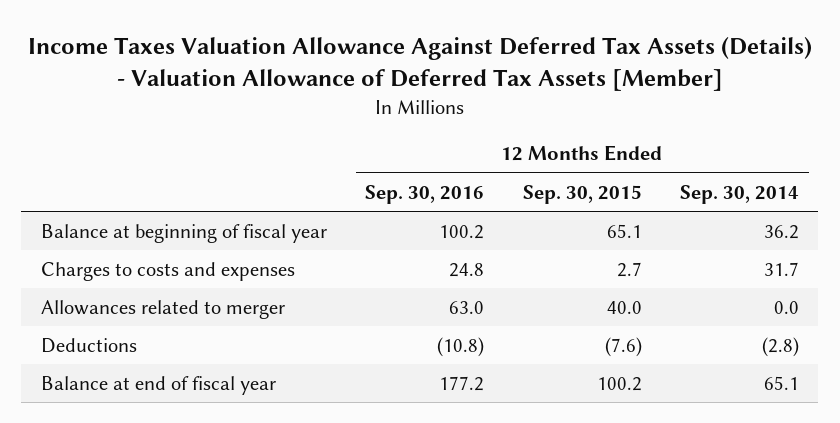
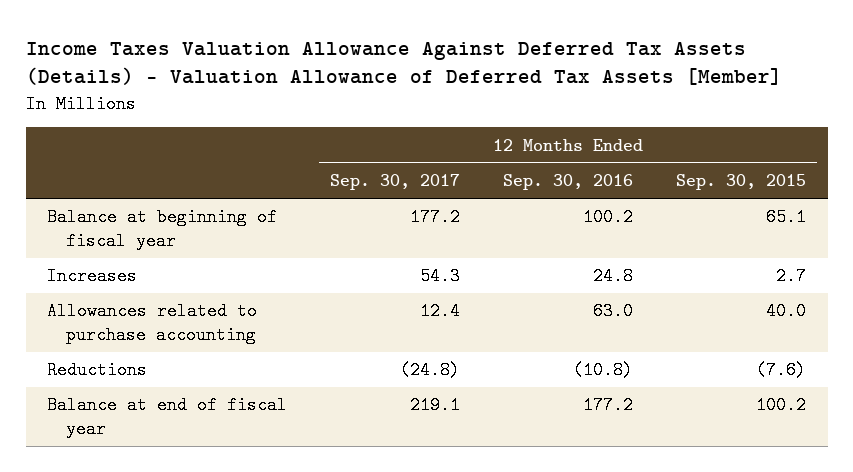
[680,184,800,204] Sep. 30, 2014 -> none
none -> [330,174,461,191] Sep. 30, 2017
[40,261,295,281] Charges to costs and expenses -> [47,267,138,286] Increases
[40,299,285,319] Allowances related to merger -> [47,302,258,344] Allowances related to purchase accounting
[40,337,137,353] Deductions -> [47,361,148,380] Reductions

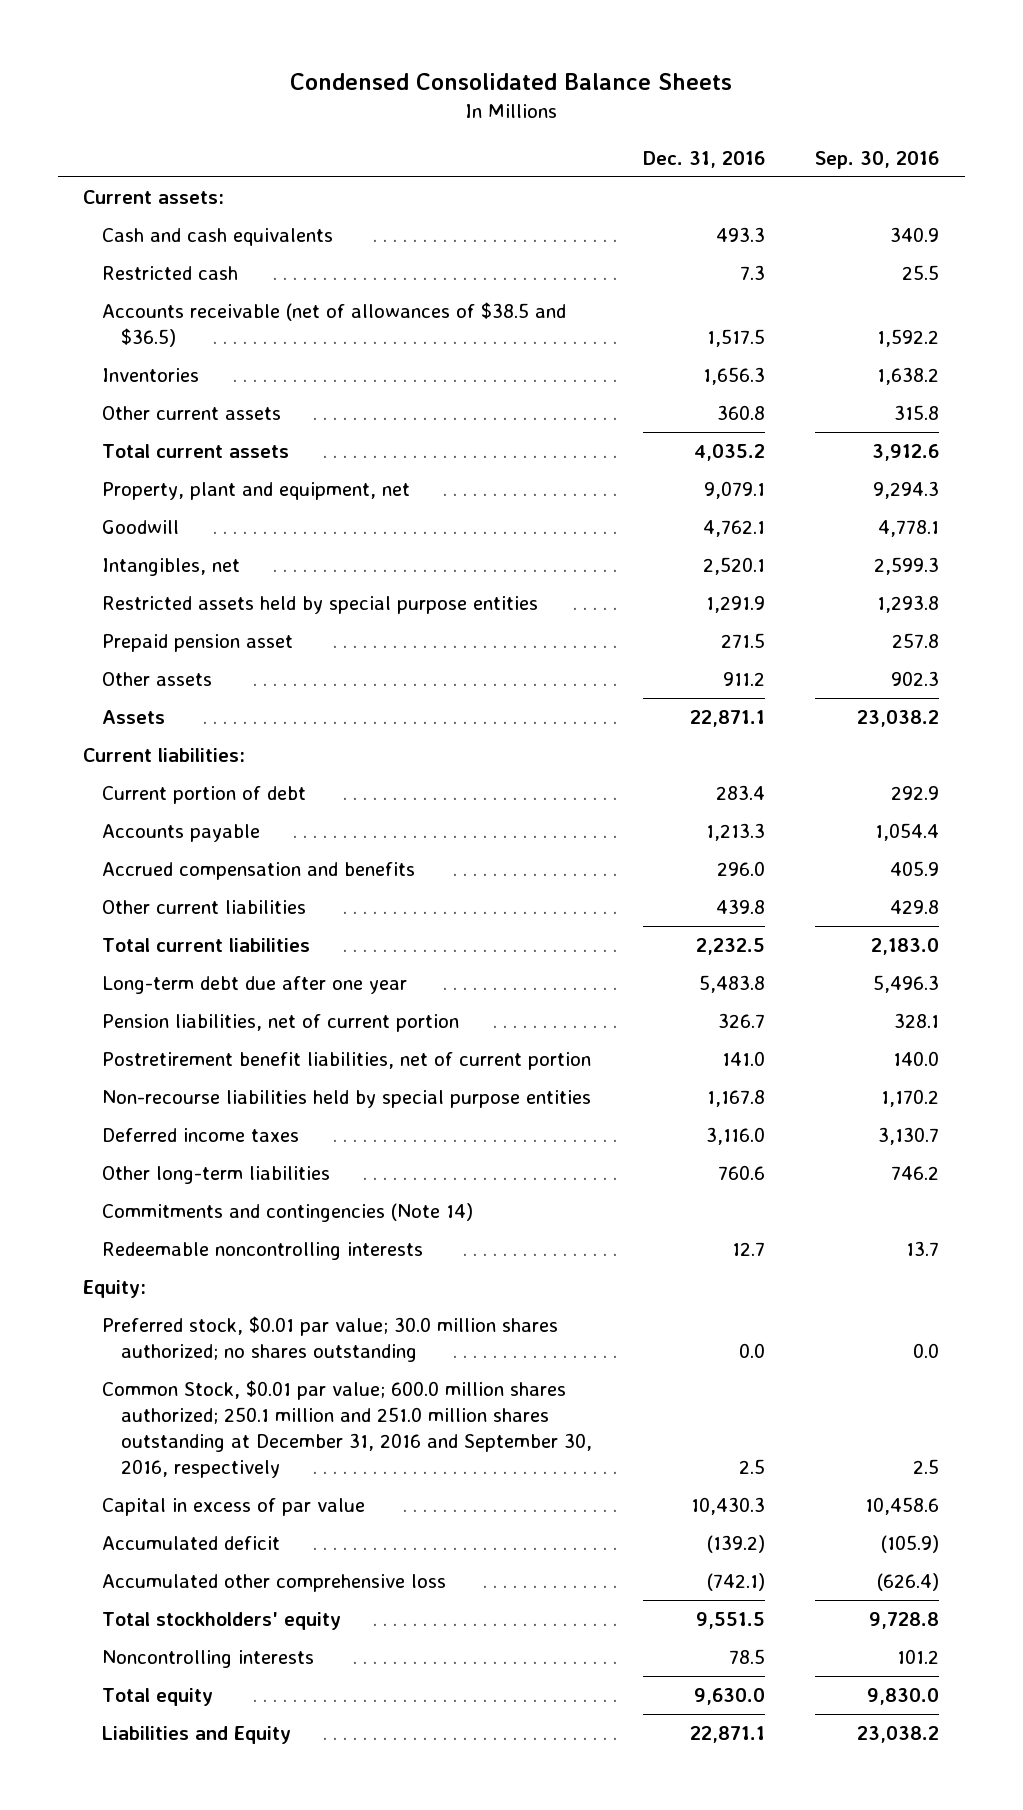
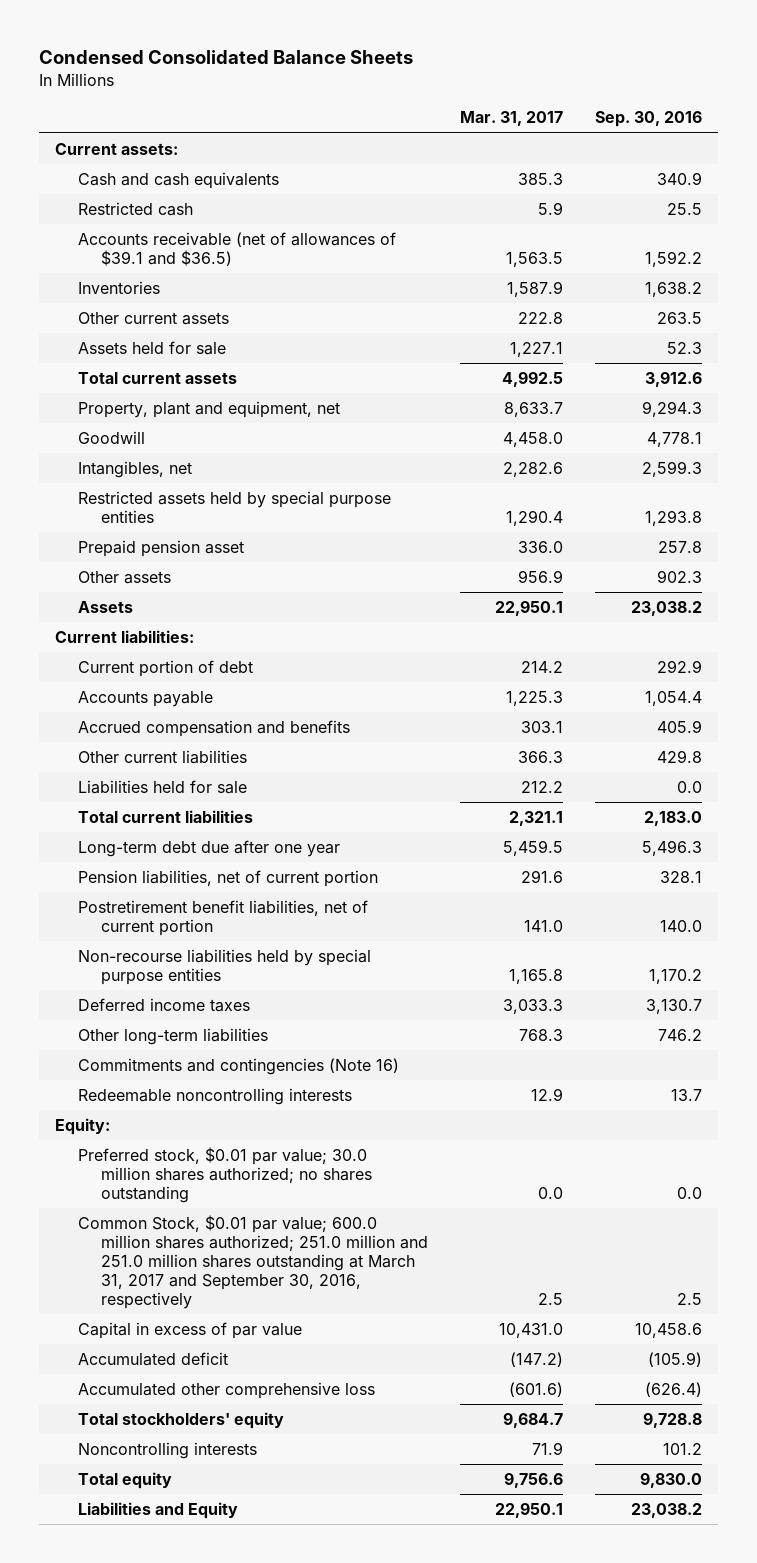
[642,150,765,168] Dec. 31, 2016 -> none
none -> [460,111,564,127] Mar. 31, 2017
[102,301,567,347] Accounts receivable (net of allowances of $38.5 and $36.5) -> [78,232,397,267] Accounts receivable (net of allowances of $39.1 and $36.5)
[894,404,940,420] 315.8 -> [657,312,703,325] 263.5
none -> [78,341,227,356] Assets held for sale
none -> [78,780,248,795] Liabilities held for sale
[102,1202,474,1222] Commitments and contingencies (Note 14) -> [78,1058,400,1076] Commitments and contingencies (Note 16)
[102,1379,593,1478] Common Stock, $0.01 par value; 600.0 million shares authorized; 250.1 million and 251.0 million shares outstanding at December 31, 2016 and September 30, 2016, respectively -> [78,1215,429,1310] Common Stock, $0.01 par value; 600.0 million shares authorized; 251.0 million and 251.0 million shares outstanding at March 31, 2017 and September 30, 2016, respectively

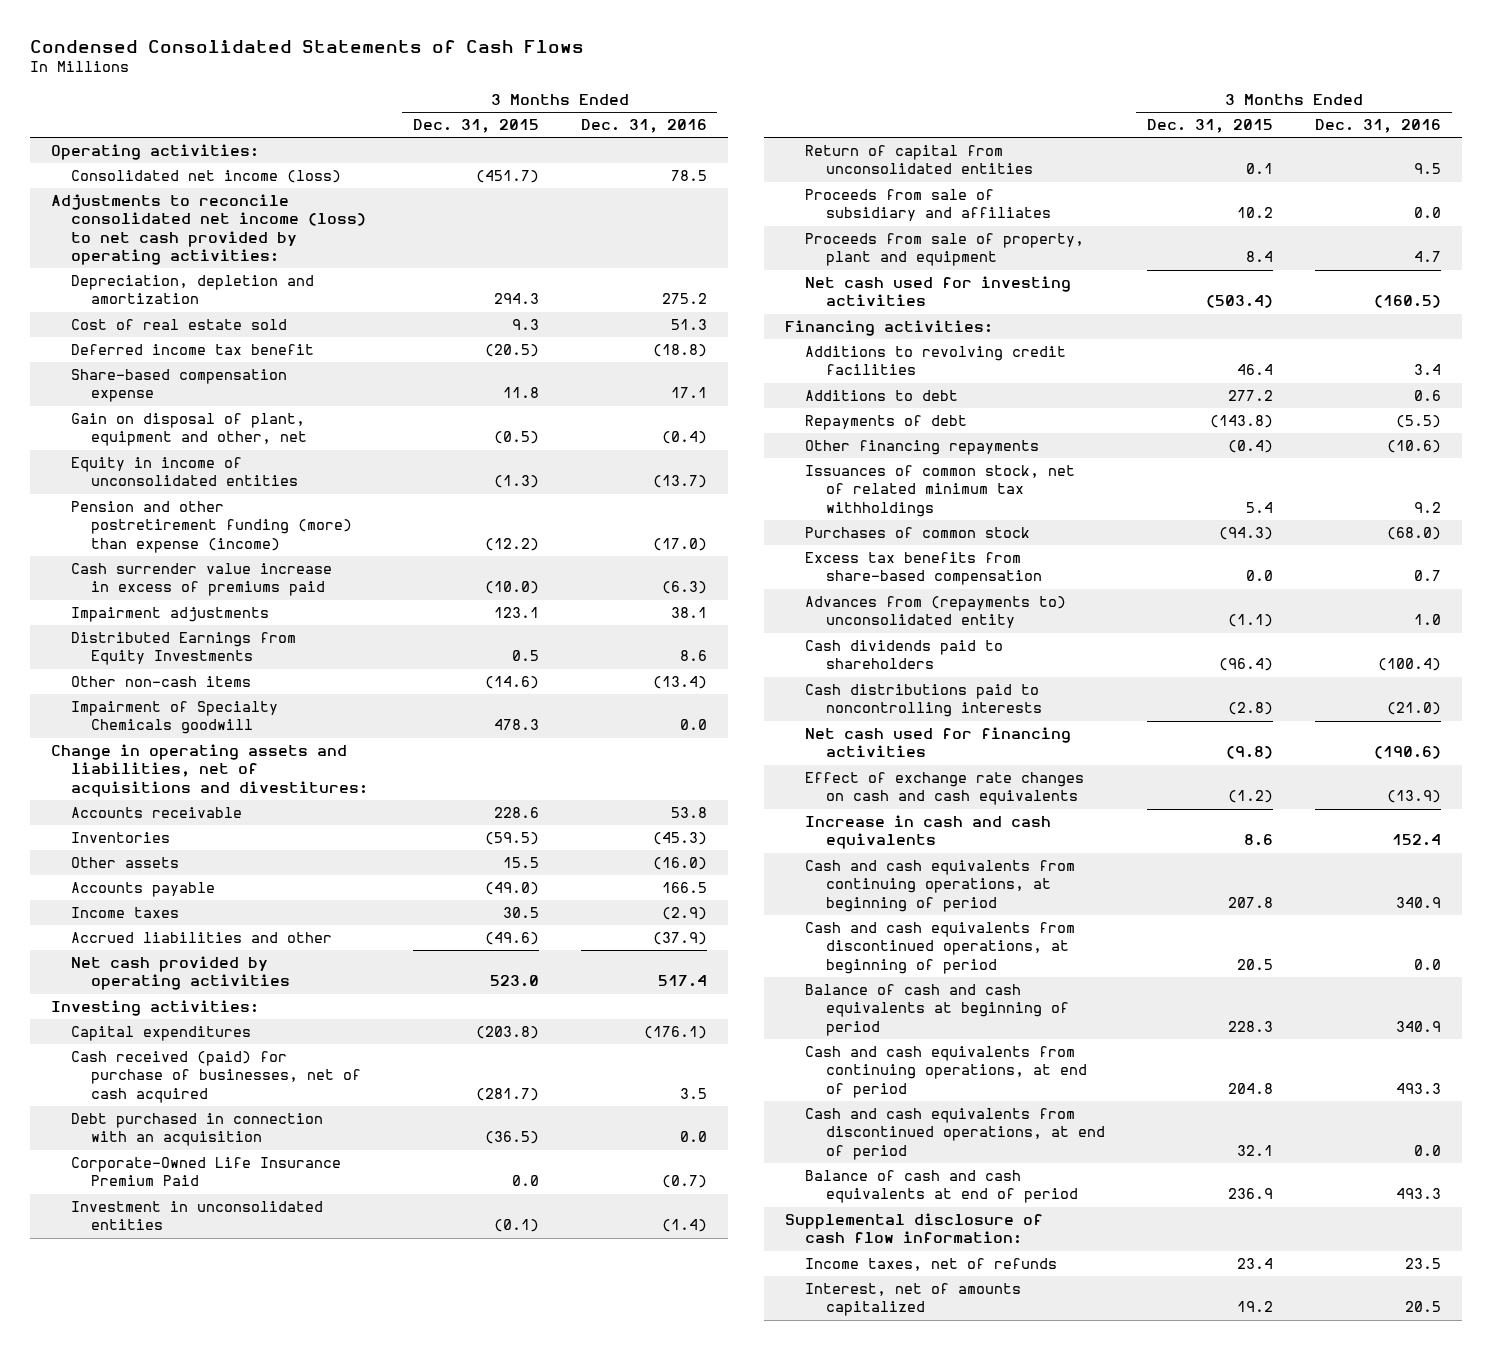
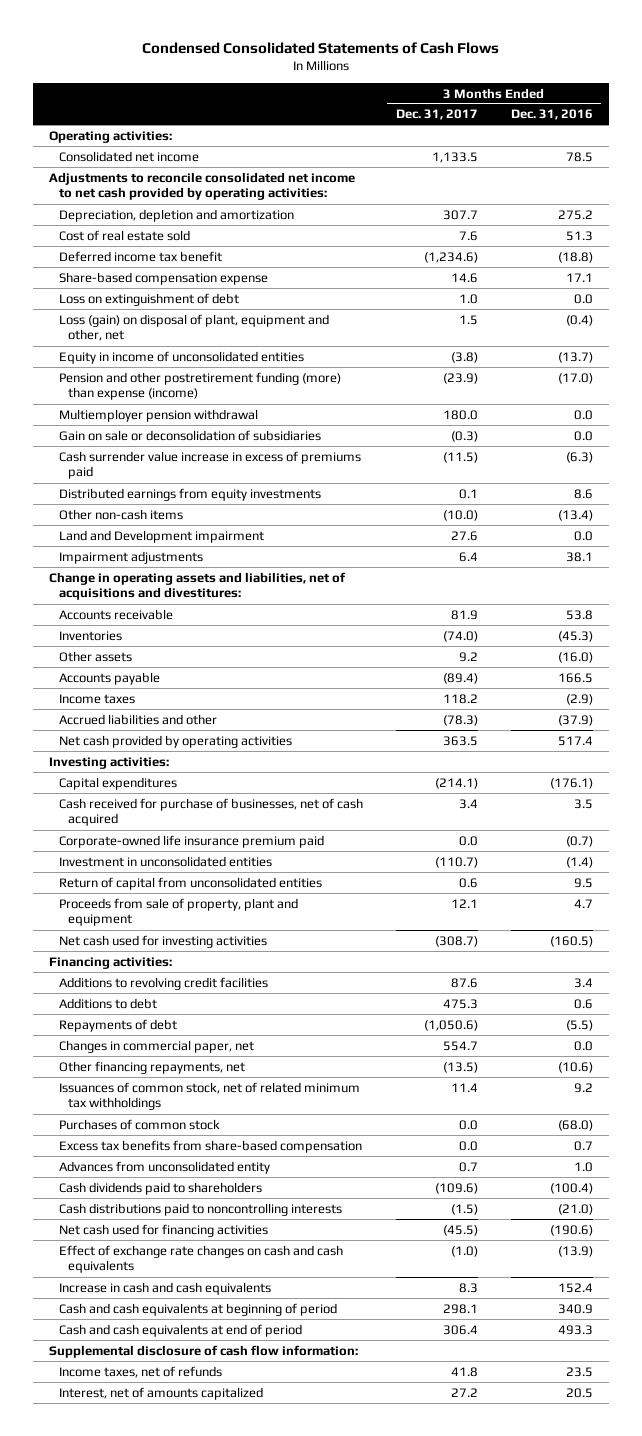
[412,119,539,134] Dec. 31, 2015 -> none
none -> [395,109,478,121] Dec. 31, 2017
[71,170,342,184] Consolidated net income (loss) -> [58,150,199,162] Consolidated net income
[51,194,367,266] Adjustments to reconcile consolidated net income (loss) to net cash provided by operating activities: -> [49,171,356,201] Adjustments to reconcile consolidated net income to net cash provided by operating activities:
none -> [58,292,239,306] Loss on extinguishment of debt
[71,413,308,447] Gain on disposal of plant, equipment and other, net -> [58,313,329,342] Loss (gain) on disposal of plant, equipment and other, net
none -> [58,408,258,422] Multiemployer pension withdrawal
none -> [58,429,321,441] Gain on sale or deconsolidation of subsidiaries
[71,632,297,666] Distributed Earnings from Equity Investments -> [58,487,321,501] Distributed earnings from equity investments
[71,701,279,735] Impairment of Specialty Chemicals goodwill -> none
none -> [58,529,264,543] Land and Development impairment
[71,607,270,623] Impairment adjustments -> [58,550,203,564] Impairment adjustments
[71,1113,324,1147] Debt purchased in connection with an acquisition -> none
[71,1051,362,1103] Cash received (paid) for purchase of businesses, net of cash acquired -> [58,797,363,827] Cash received for purchase of businesses, net of cash acquired
[71,1157,342,1187] Corporate-Owned Life Insurance Premium Paid -> [58,834,324,848] Corporate-owned life insurance premium paid
[805,189,1051,222] Proceeds from sale of subsidiary and affiliates -> none
none -> [58,1039,254,1053] Changes in commercial paper, net
[805,440,1040,456] Other financing repayments -> [58,1060,245,1074] Other financing repayments, net
[805,596,1067,629] Advances from (repayments to) unconsolidated entity -> [58,1160,270,1174] Advances from unconsolidated entity
[805,922,1076,974] Cash and cash equivalents from discontinued operations, at beginning of period -> none
[805,984,1069,1036] Balance of cash and cash equivalents at beginning of period -> none
[805,1108,1105,1160] Cash and cash equivalents from discontinued operations, at end of period -> none
[805,1170,1078,1204] Balance of cash and cash equivalents at end of period -> none
[805,860,1076,912] Cash and cash equivalents from continuing operations, at beginning of period -> [58,1302,337,1316] Cash and cash equivalents at beginning of period
[805,1046,1087,1098] Cash and cash equivalents from continuing operations, at end of period -> [58,1323,302,1337] Cash and cash equivalents at end of period

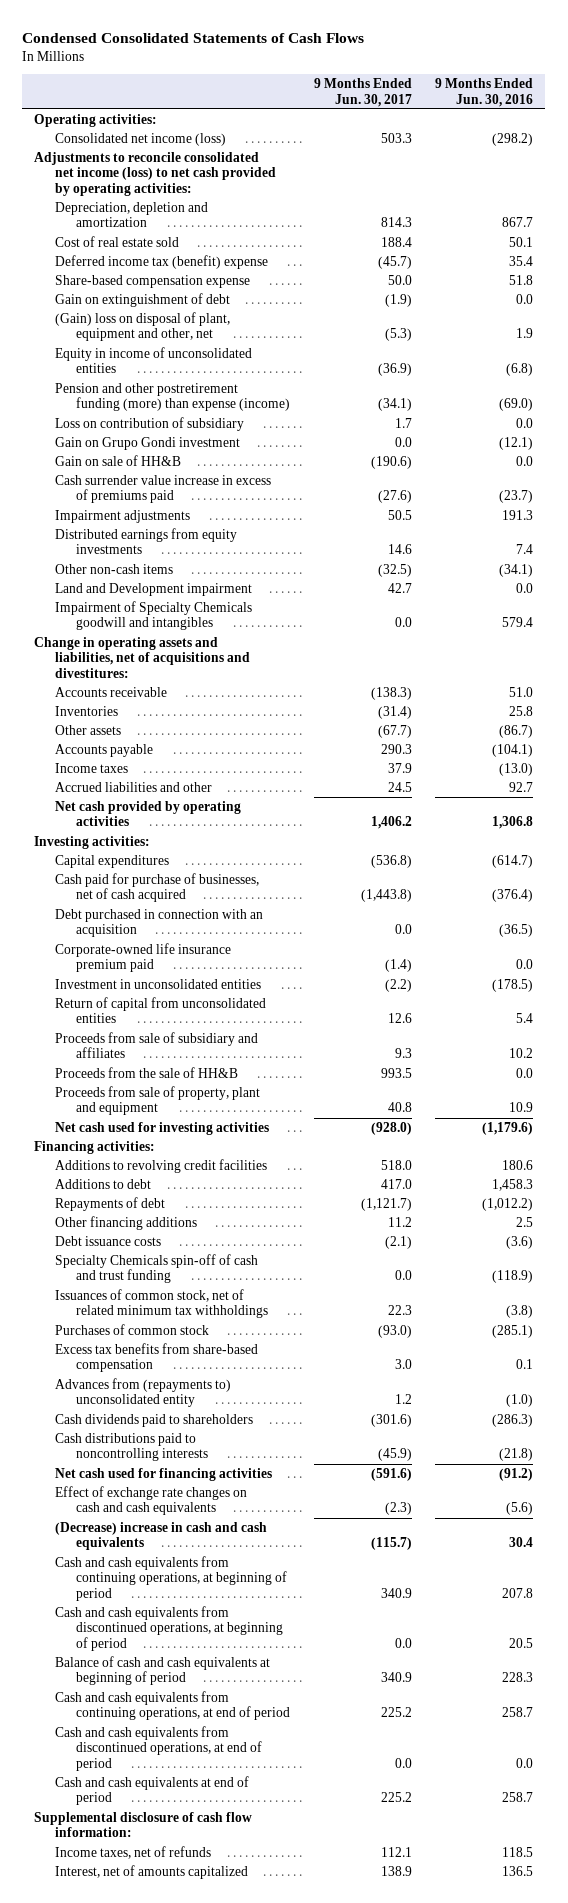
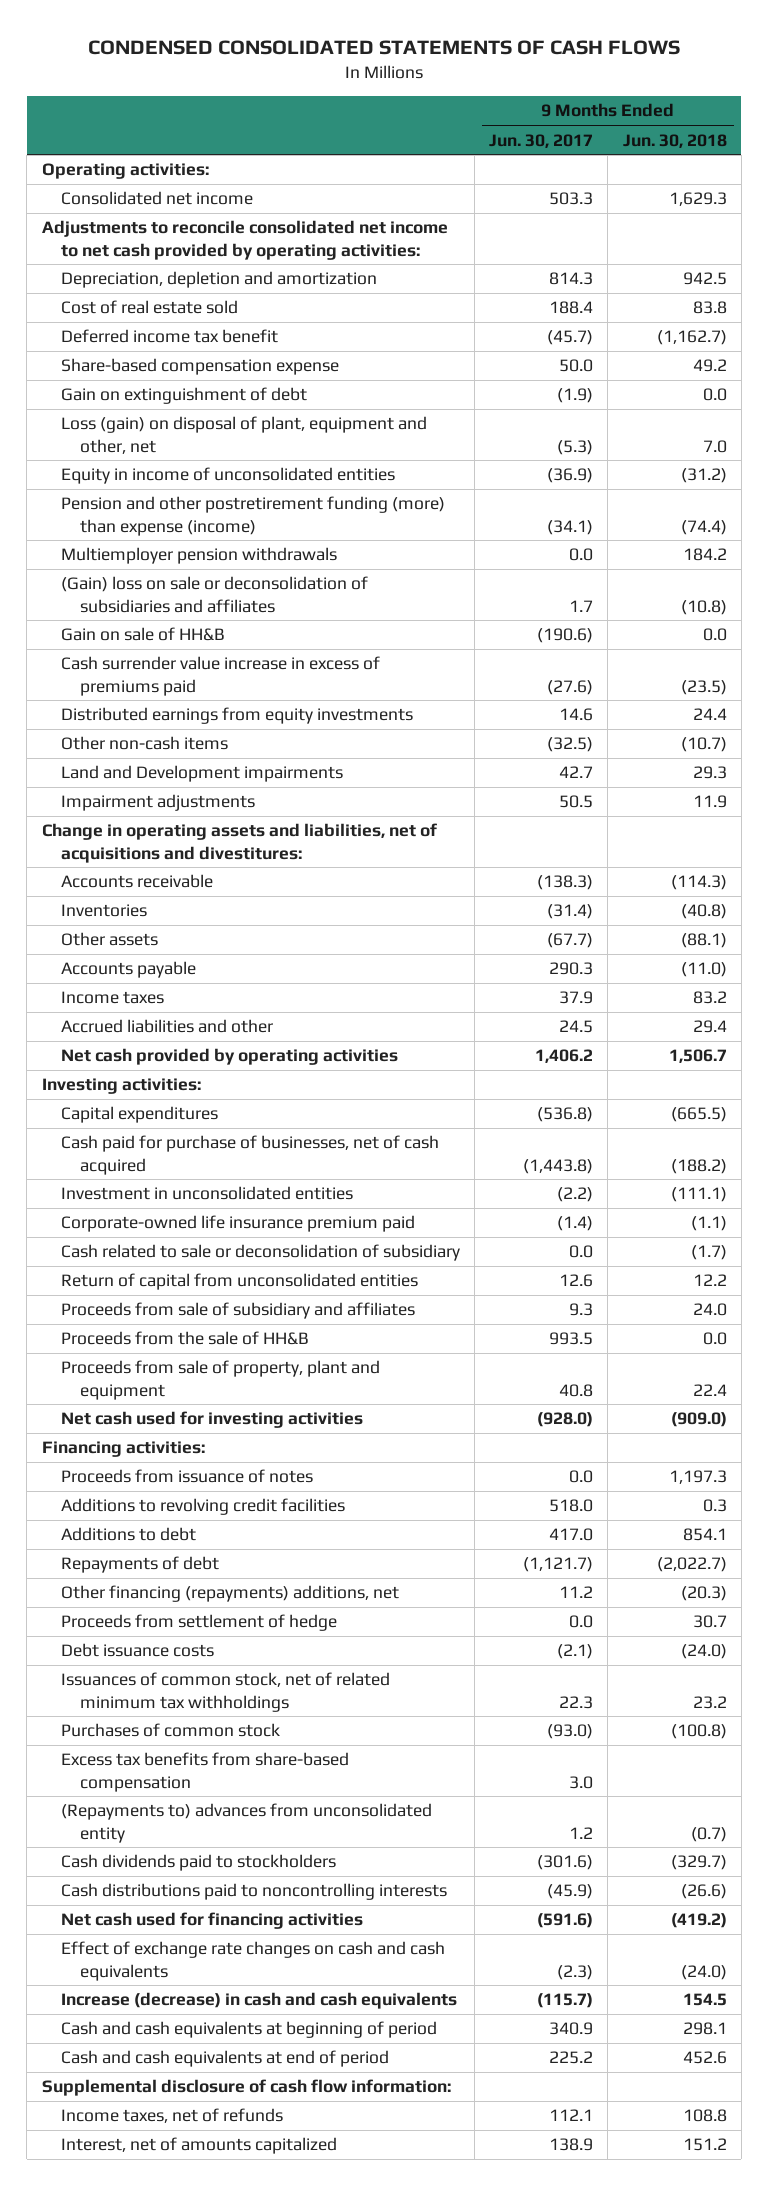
[22,33,365,44] Condensed Consolidated Statements of Cash Flows -> [88,40,681,56] CONDENSED CONSOLIDATED STATEMENTS OF CASH FLOWS
[435,78,534,107] 9 Months Ended Jun. 30, 2016 -> none
none -> [622,133,727,148] Jun. 30, 2018
[55,132,227,146] Consolidated net income (loss) -> [60,191,253,206] Consolidated net income
[34,151,277,196] Adjustments to reconcile consolidated net income (loss) to net cash provided by operating activities: -> [41,220,448,260] Adjustments to reconcile consolidated net income to net cash provided by operating activities:
[55,254,269,269] Deferred income tax (benefit) expense -> [60,329,278,344] Deferred income tax benefit
[55,311,231,342] (Gain) loss on disposal of plant, equipment and other, net -> [60,416,427,454] Loss (gain) on disposal of plant, equipment and other, net
[55,416,245,431] Loss on contribution of subsidiary -> none
[55,436,241,450] Gain on Grupo Gondi investment -> none
none -> [60,547,337,565] Multiemployer pension withdrawals
none -> [60,576,368,613] (Gain) loss on sale or deconsolidation of subsidiaries and affiliates
[55,600,253,631] Impairment of Specialty Chemicals goodwill and intangibles -> none
[55,582,253,596] Land and Development impairment -> [60,765,343,783] Land and Development impairments
[55,509,191,523] Impairment adjustments -> [60,794,255,812] Impairment adjustments
[55,908,264,938] Debt purchased in connection with an acquisition -> none
[55,942,232,973] Corporate-owned life insurance premium paid -> [60,1215,415,1233] Corporate-owned life insurance premium paid
none -> [60,1244,460,1262] Cash related to sale or deconsolidation of subsidiary
none -> [60,1469,313,1484] Proceeds from issuance of notes
[55,1215,198,1230] Other financing additions -> [60,1585,399,1603] Other financing (repayments) additions, net
none -> [60,1614,337,1632] Proceeds from settlement of hedge
[55,1253,259,1284] Specialty Chemicals spin-off of cash and trust funding -> none
[55,1377,232,1408] Advances from (repayments to) unconsolidated entity -> [60,1803,432,1843] (Repayments to) advances from unconsolidated entity
[55,1413,254,1427] Cash dividends paid to shareholders -> [60,1854,336,1872] Cash dividends paid to stockholders
[55,1605,284,1651] Cash and cash equivalents from discontinued operations, at beginning of period -> none
[55,1655,271,1686] Balance of cash and cash equivalents at beginning of period -> none
[55,1690,291,1721] Cash and cash equivalents from continuing operations, at end of period -> none
[55,1725,263,1771] Cash and cash equivalents from discontinued operations, at end of period -> none
[55,1521,268,1551] (Decrease) increase in cash and cash equivalents -> [60,1992,457,2010] Increase (decrease) in cash and cash equivalents
[55,1555,288,1601] Cash and cash equivalents from continuing operations, at beginning of period -> [60,2021,437,2039] Cash and cash equivalents at beginning of period

